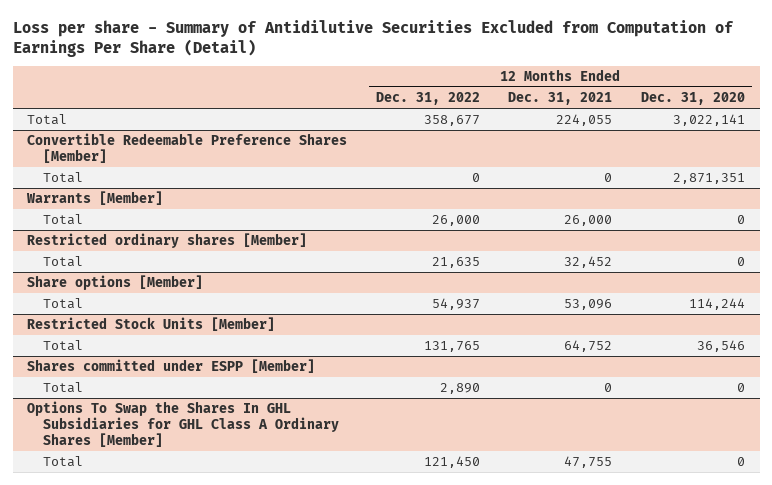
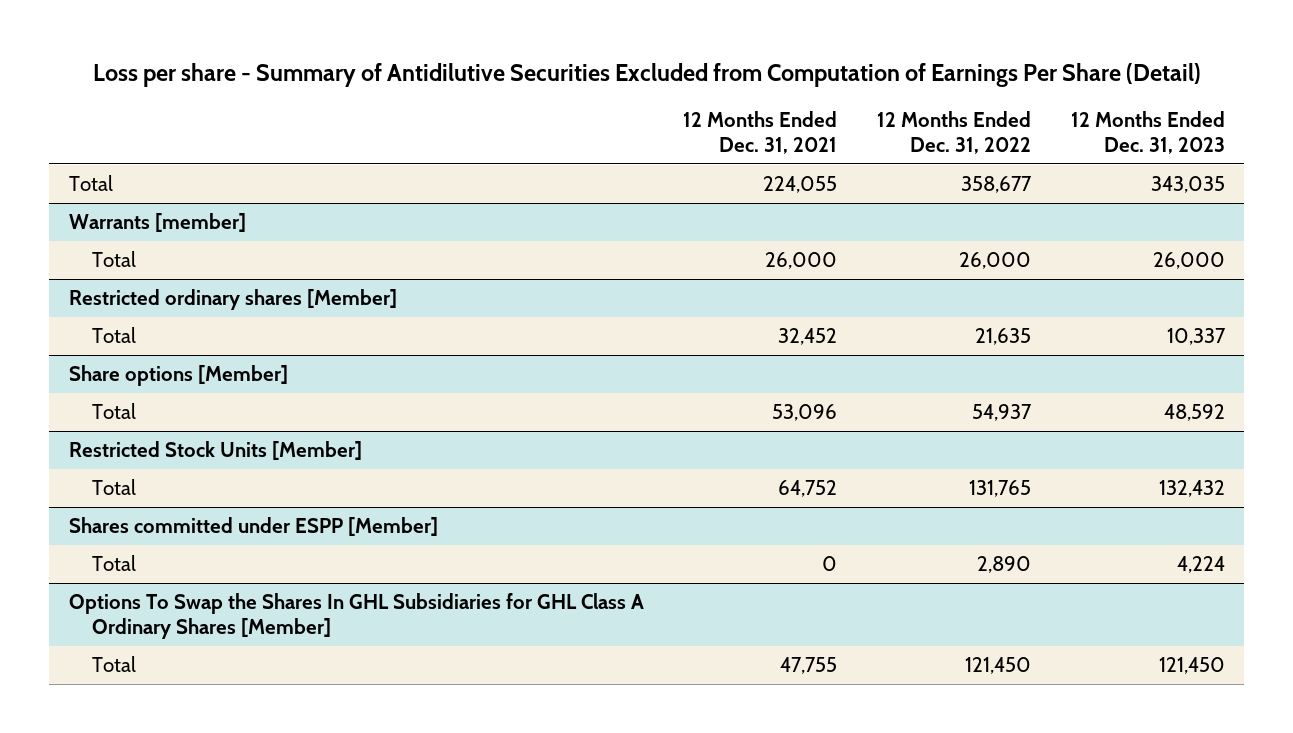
[641,92,746,106] Dec. 31, 2020 -> none
none -> [1070,111,1225,154] 12 Months Ended Dec. 31, 2023
[27,133,348,163] Convertible Redeemable Preference Shares [Member] -> none
[43,172,84,184] Total -> none
[26,191,164,206] Warrants [Member] -> [68,213,246,233] Warrants [member]

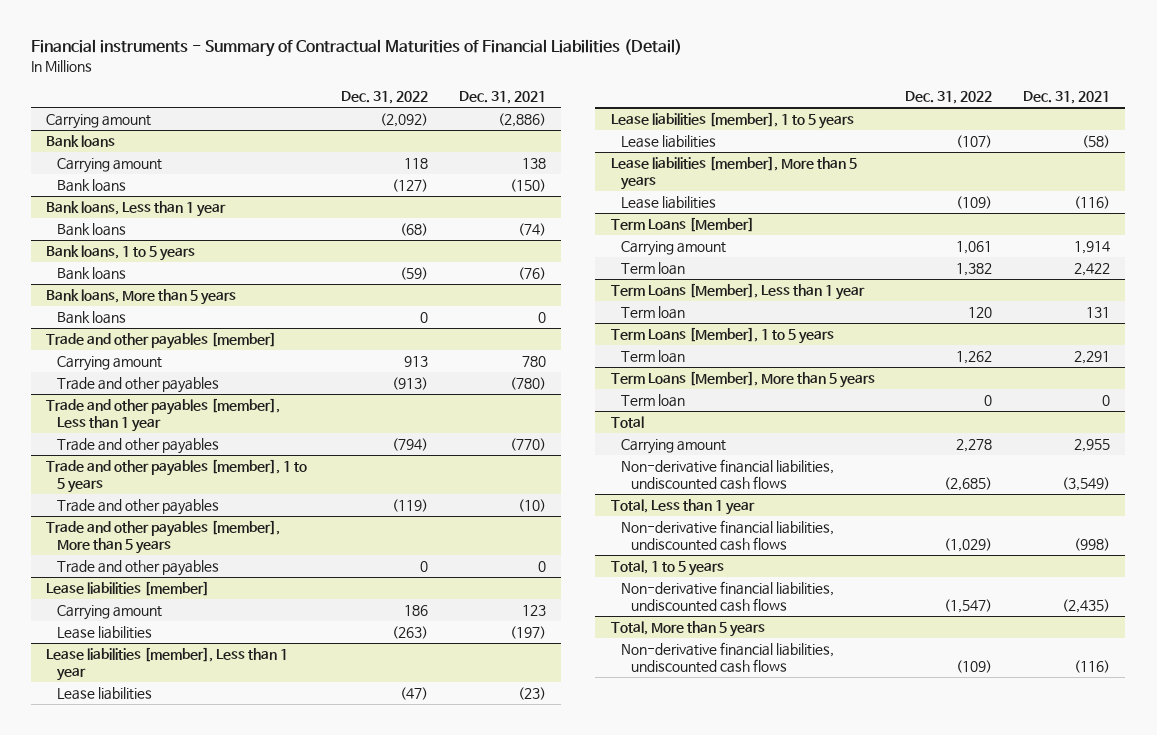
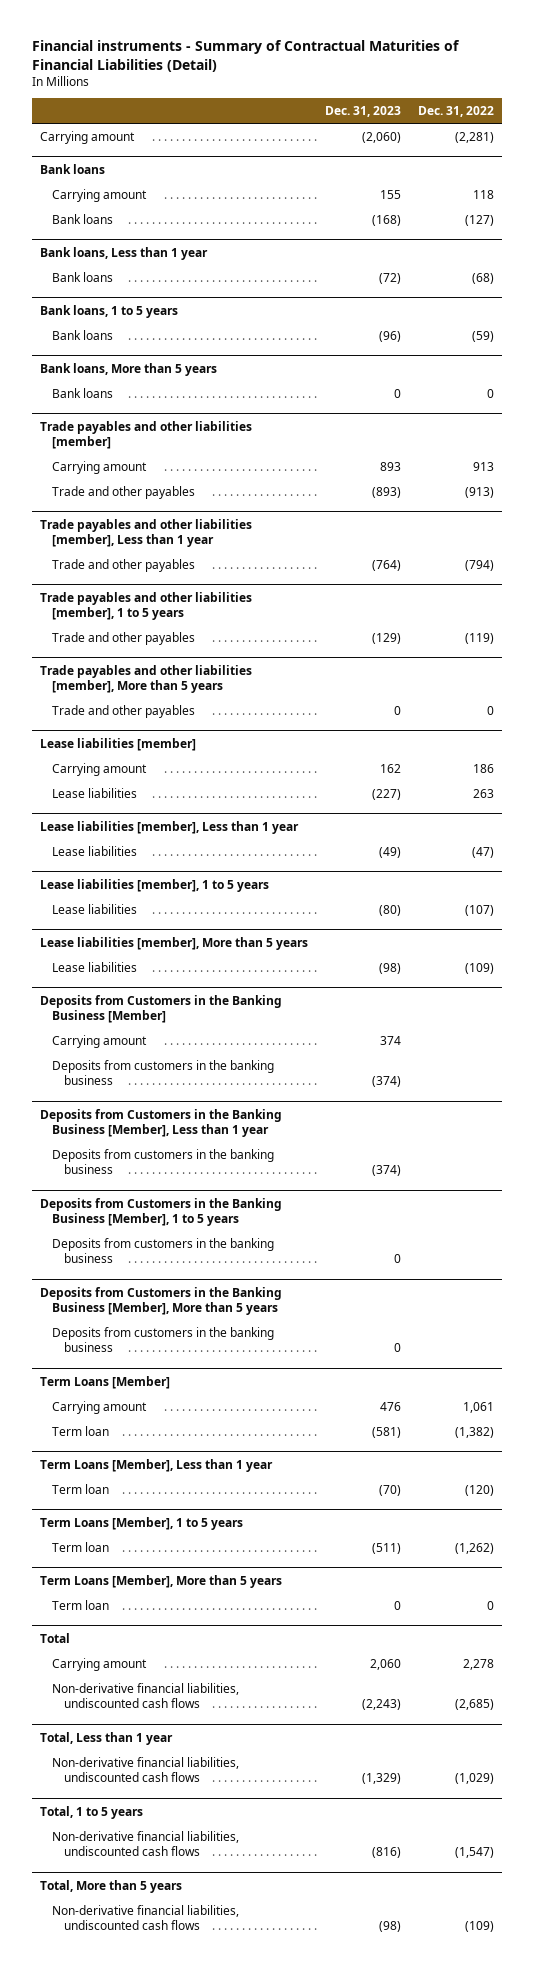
[458,90,546,104] Dec. 31, 2021 -> none
none -> [324,106,401,118] Dec. 31, 2023
[380,113,429,128] (2,092) -> [454,131,494,143] (2,281)
[46,332,277,350] Trade and other payables [member] -> [40,420,253,450] Trade payables and other liabilities [member]
[46,398,281,432] Trade and other payables [member], Less than 1 year -> [40,518,253,548] Trade payables and other liabilities [member], Less than 1 year
[46,459,308,493] Trade and other payables [member], 1 to 5 years -> [40,591,253,621] Trade payables and other liabilities [member], 1 to 5 years
[46,520,281,554] Trade and other payables [member], More than 5 years -> [40,664,253,694] Trade payables and other liabilities [member], More than 5 years
[392,626,429,640] (263) -> [472,788,494,798] 263
none -> [40,994,283,1024] Deposits from Customers in the Banking Business [Member]
none -> [51,1034,147,1048] Carrying amount
none -> [51,1059,274,1086] Deposits from customers in the banking business
none -> [40,1108,283,1138] Deposits from Customers in the Banking Business [Member], Less than 1 year
none -> [51,1148,274,1175] Deposits from customers in the banking business
none -> [40,1197,283,1227] Deposits from Customers in the Banking Business [Member], 1 to 5 years
none -> [51,1237,274,1264] Deposits from customers in the banking business
none -> [40,1286,283,1316] Deposits from Customers in the Banking Business [Member], More than 5 years
none -> [51,1326,274,1353] Deposits from customers in the banking business
[956,263,993,277] 1,382 -> [454,1426,494,1438] (1,382)
[968,307,993,319] 120 -> [464,1484,494,1496] (120)
[956,351,993,365] 1,262 -> [454,1542,494,1554] (1,262)

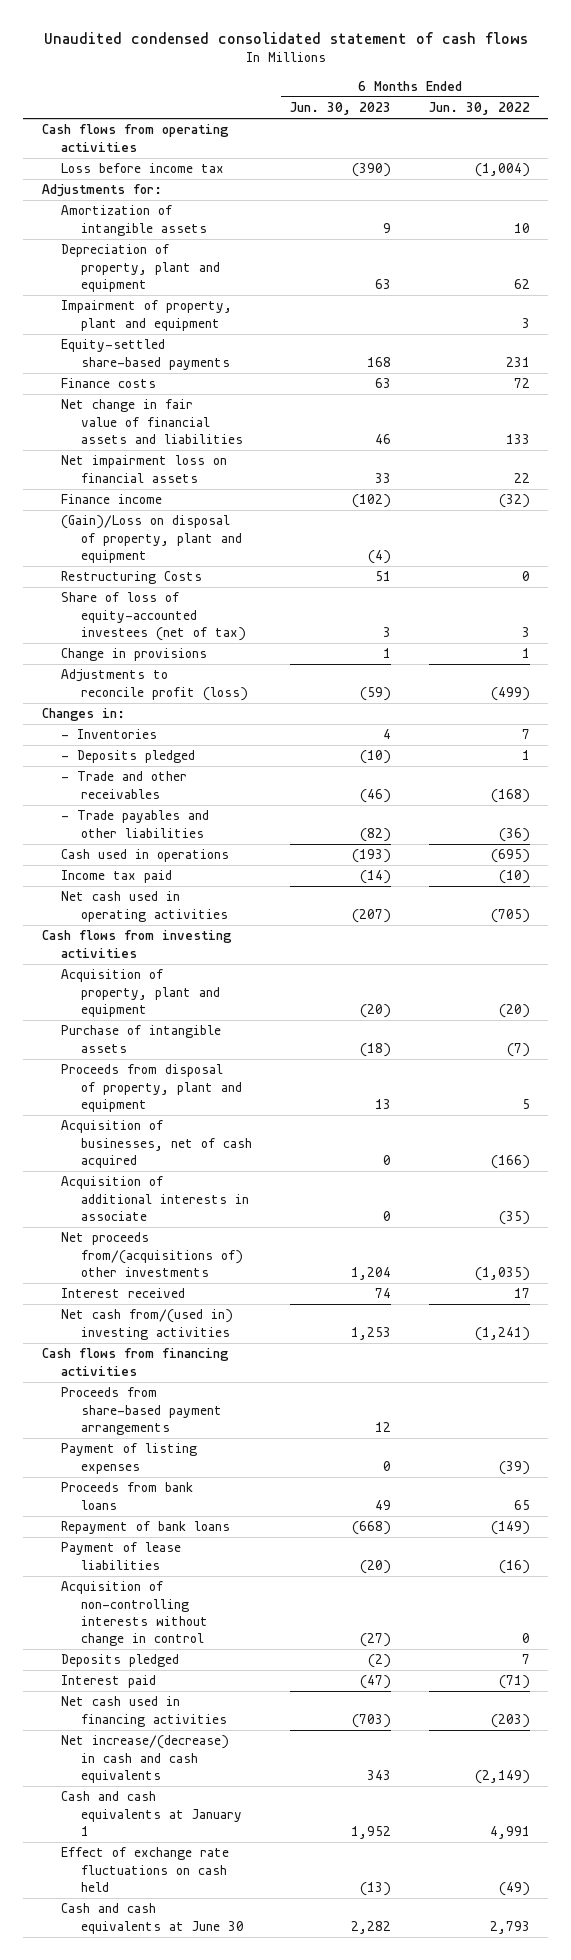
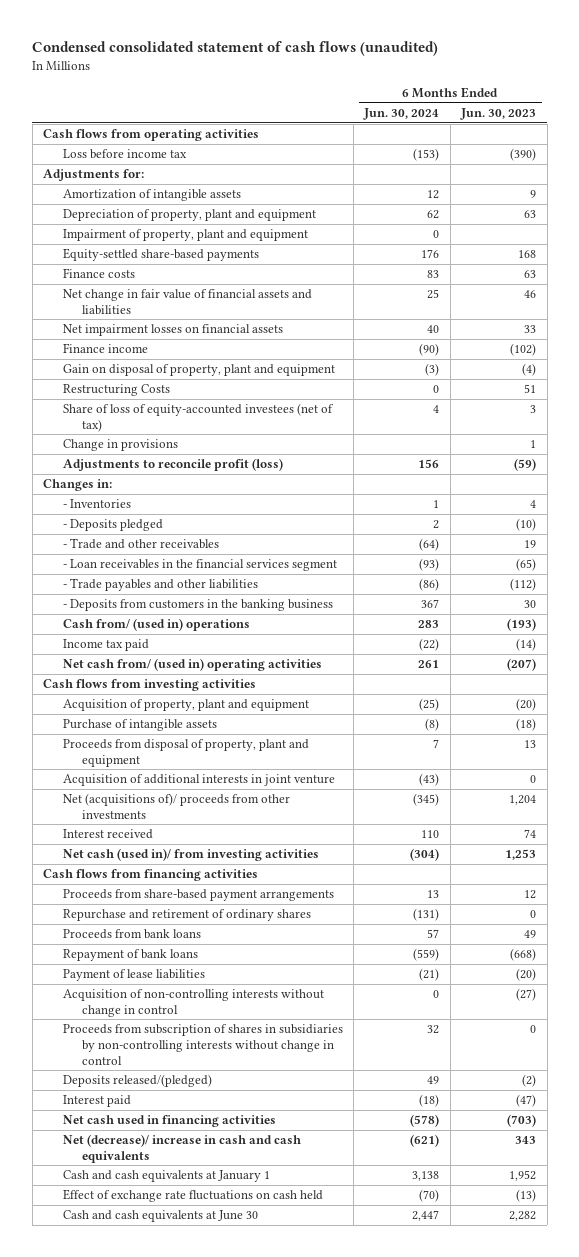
[43,31,528,44] Unaudited condensed consolidated statement of cash flows -> [32,41,439,57] Condensed consolidated statement of cash flows (unaudited)
[428,102,530,116] Jun. 30, 2022 -> none
none -> [363,107,440,120] Jun. 30, 2024
[61,455,228,483] Net impairment loss on financial assets -> [62,324,283,337] Net impairment losses on financial assets
[61,515,243,563] (Gain)/Loss on disposal of property, plant and equipment -> [62,364,335,377] Gain on disposal of property, plant and equipment
[359,788,391,803] (46) -> [524,540,537,549] 19
none -> [62,559,337,572] - Loan receivables in the financial services segment
[359,827,391,842] (82) -> [510,578,537,592] (112)
none -> [62,599,333,612] - Deposits from customers in the banking business
[61,849,230,863] Cash used in operations -> [62,618,250,632] Cash from/ (used in) operations
[61,891,229,922] Net cash used in operating activities -> [62,658,322,672] Net cash from/ (used in) operating activities
[61,1120,253,1168] Acquisition of businesses, net of cash acquired -> none
[61,1176,250,1221] Acquisition of additional interests in associate -> [62,774,335,787] Acquisition of additional interests in joint venture
[61,1232,244,1277] Net proceeds from/(acquisitions of) other investments -> [62,793,290,819] Net (acquisitions of)/ proceeds from other investments
[61,1309,234,1340] Net cash from/(used in) investing activities -> [62,848,319,862] Net cash (used in)/ from investing activities
[61,1443,198,1474] Payment of listing expenses -> none
none -> [62,909,311,922] Repurchase and retirement of ordinary shares
none -> [62,1024,343,1065] Proceeds from subscription of shares in subsidiaries by non-controlling interests without change in control
[61,1654,180,1668] Deposits pledged -> [62,1074,212,1088] Deposits released/(pledged)
[61,1735,230,1783] Net increase/(decrease) in cash and cash equivalents -> [62,1134,301,1163] Net (decrease)/ increase in cash and cash equivalents

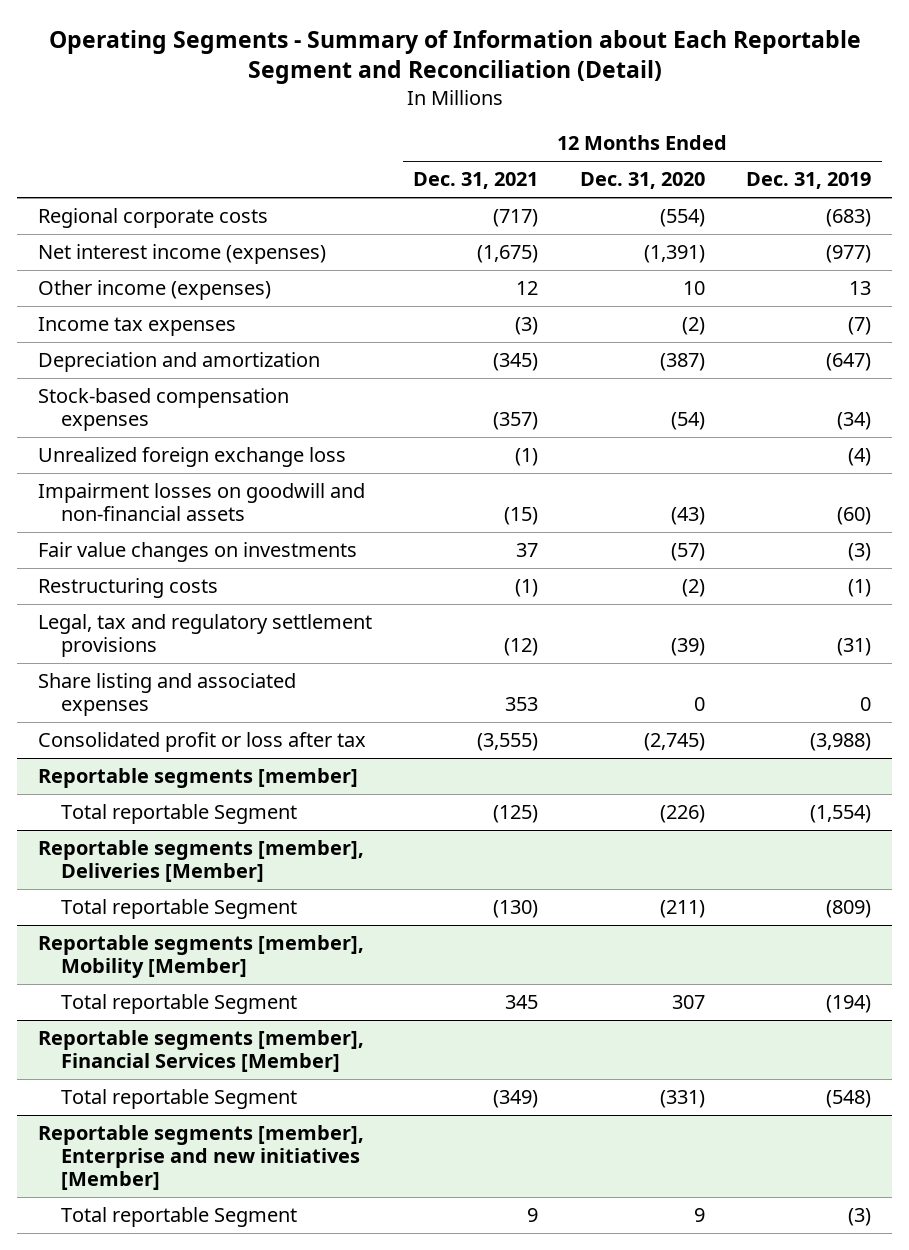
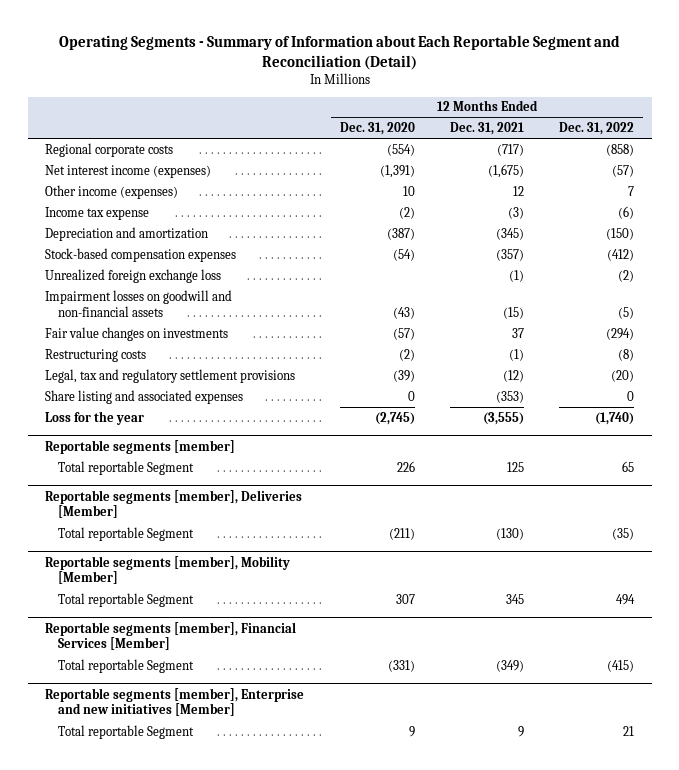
[746,172,872,190] Dec. 31, 2019 -> none
none -> [558,122,634,136] Dec. 31, 2022
[37,317,236,337] Income tax expenses -> [45,206,150,220] Income tax expense
[505,697,539,712] 353 -> [495,390,524,403] (353)
[37,732,366,753] Consolidated profit or loss after tax -> [45,410,145,425] Loss for the year
[493,805,539,824] (125) -> [506,461,524,472] 125
[659,805,705,824] (226) -> [396,460,415,472] 226

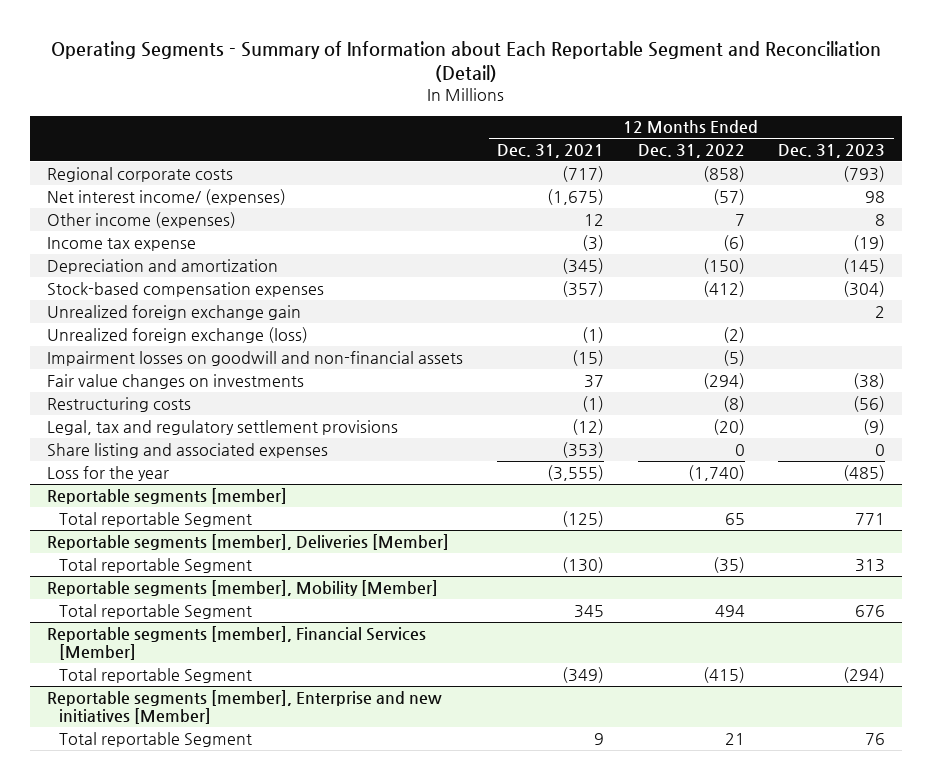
[339,122,415,136] Dec. 31, 2020 -> none
none -> [778,144,886,159] Dec. 31, 2023
[45,164,212,178] Net interest income (expenses) -> [47,188,287,205] Net interest income/ (expenses)
none -> [47,304,302,320] Unrealized foreign exchange gain
[45,268,222,283] Unrealized foreign exchange loss -> [47,326,309,343] Unrealized foreign exchange (loss)
[506,461,524,472] 125 -> [562,510,605,527] (125)

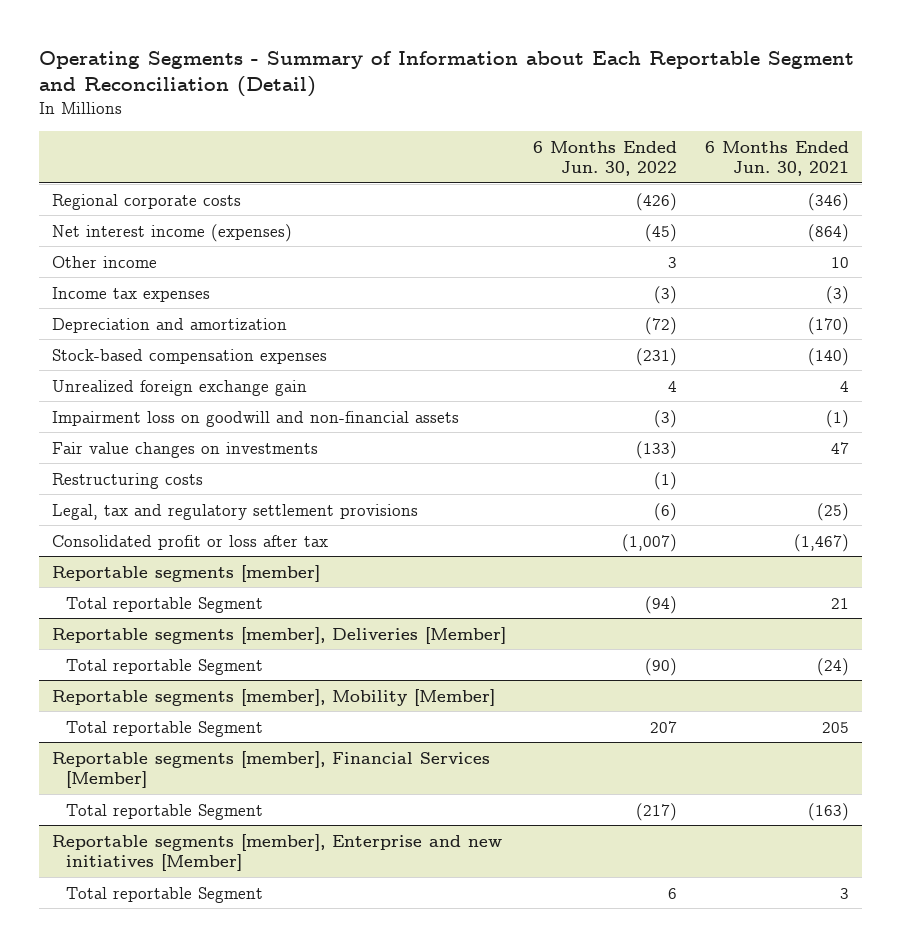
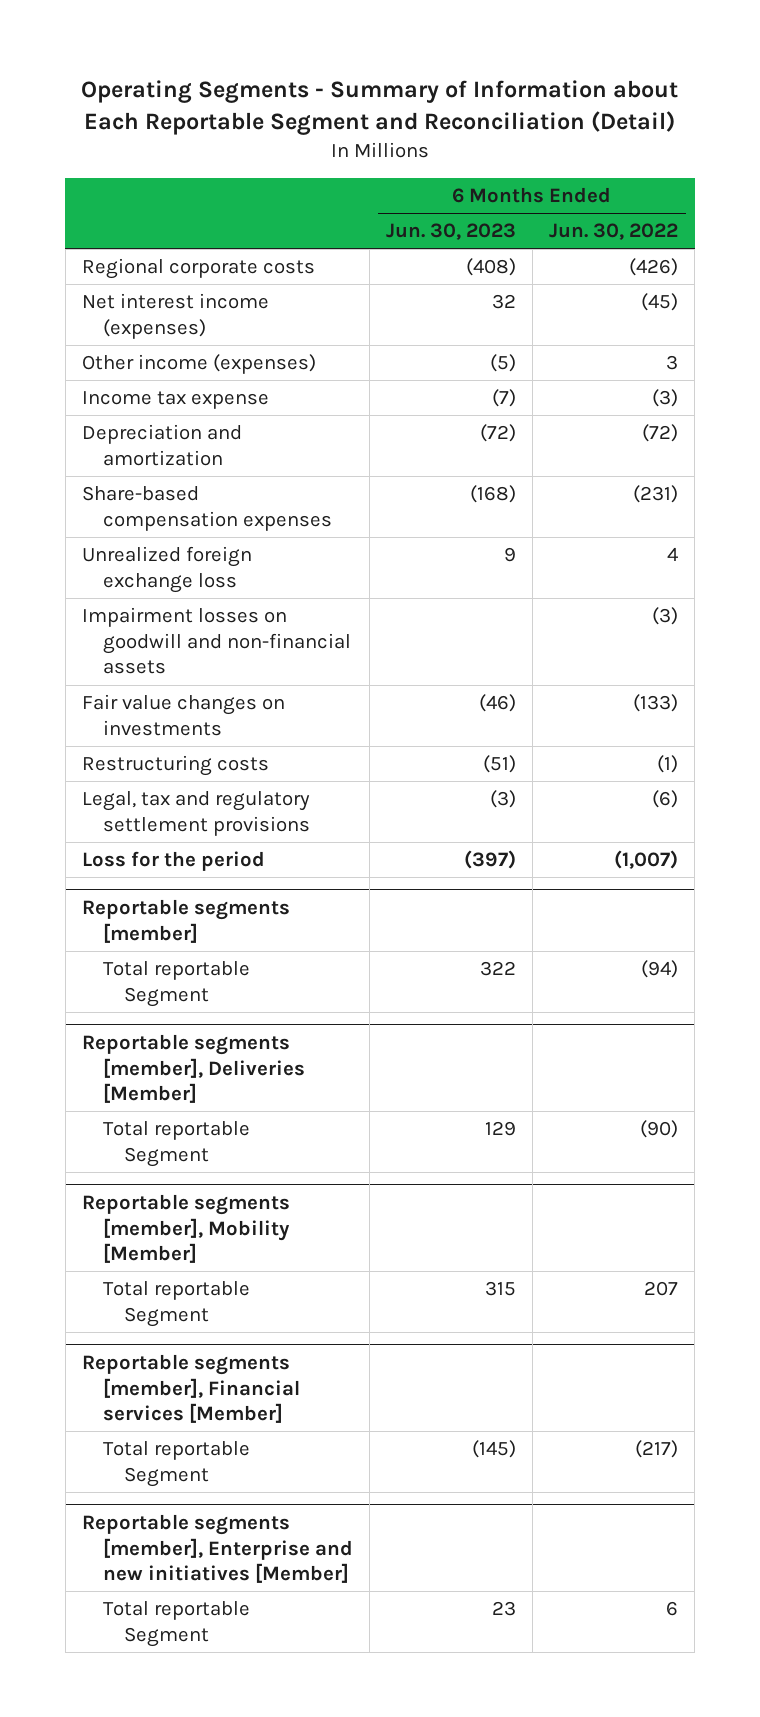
[704,140,849,177] 6 Months Ended Jun. 30, 2021 -> none
none -> [385,223,516,241] Jun. 30, 2023
[52,255,158,268] Other income -> [81,354,316,375] Other income (expenses)
[52,286,211,302] Income tax expenses -> [81,391,269,410] Income tax expense
[52,348,328,364] Stock-based compensation expenses -> [81,486,332,531] Share-based compensation expenses
[52,379,308,396] Unrealized foreign exchange gain -> [81,546,252,593] Unrealized foreign exchange loss
[52,410,460,427] Impairment loss on goodwill and non-financial assets -> [81,607,351,675] Impairment losses on goodwill and non-financial assets
[52,534,329,550] Consolidated profit or loss after tax -> [81,851,265,872] Loss for the period
[52,750,491,788] Reportable segments [member], Financial Services [Member] -> [81,1353,300,1424] Reportable segments [member], Financial services [Member]

